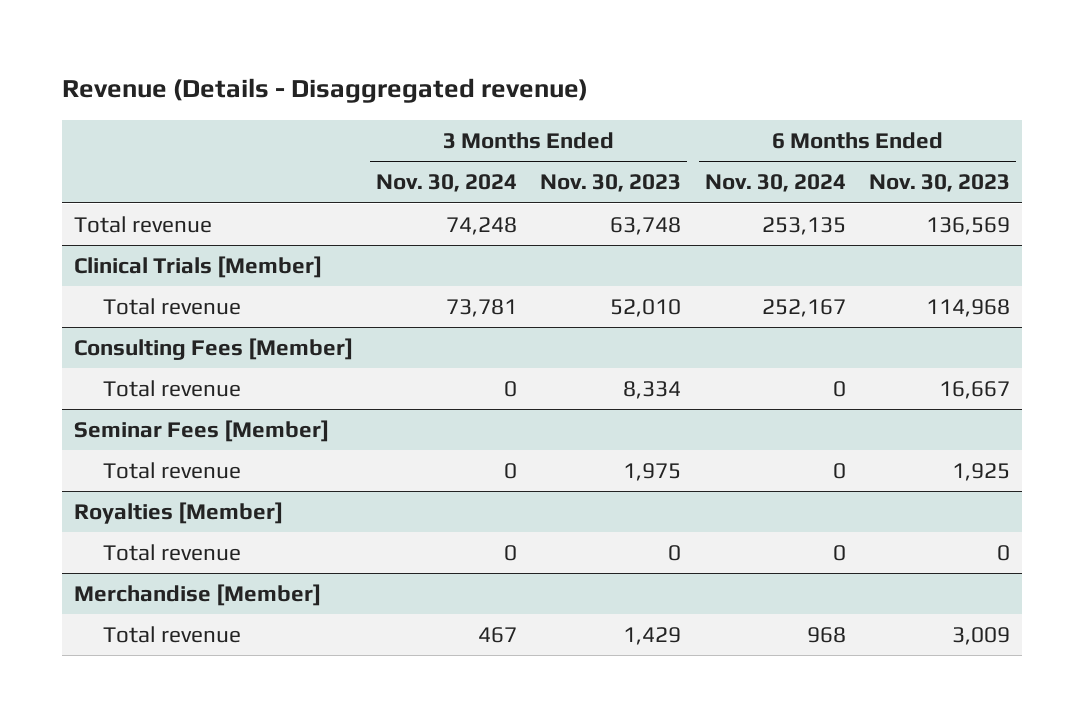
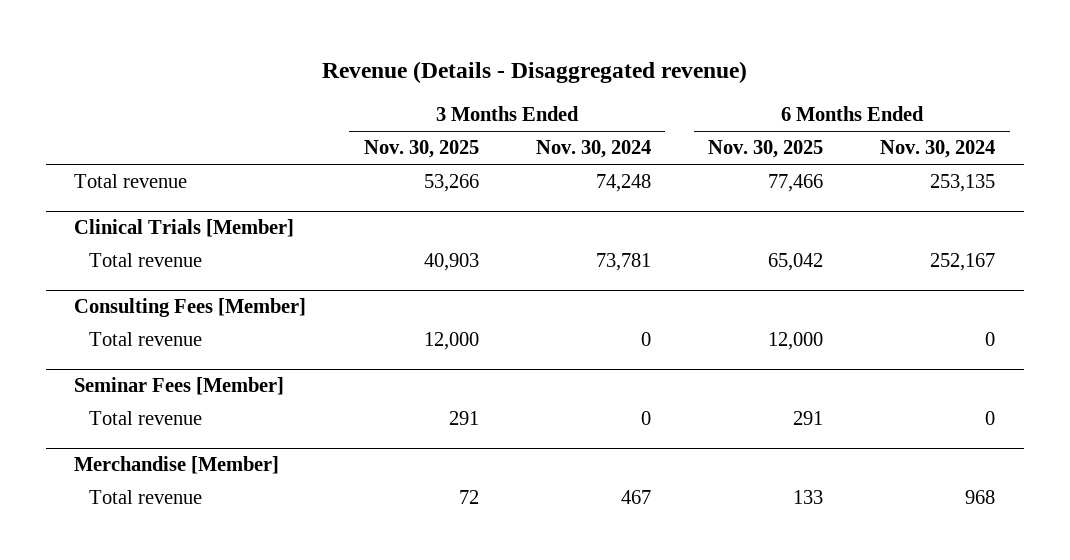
[540,174,682,193] Nov. 30, 2023 -> none
[869,174,1011,193] Nov. 30, 2023 -> none
none -> [363,140,479,159] Nov. 30, 2025
none -> [708,140,824,159] Nov. 30, 2025
[73,502,283,525] Royalties [Member] -> none
[102,544,241,562] Total revenue -> none

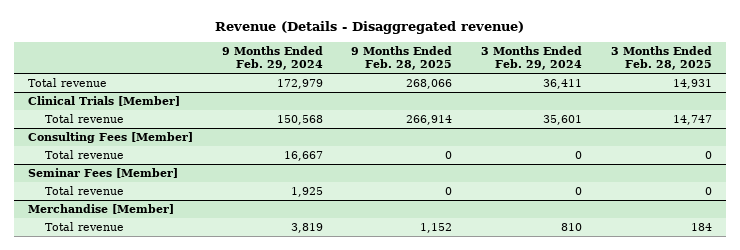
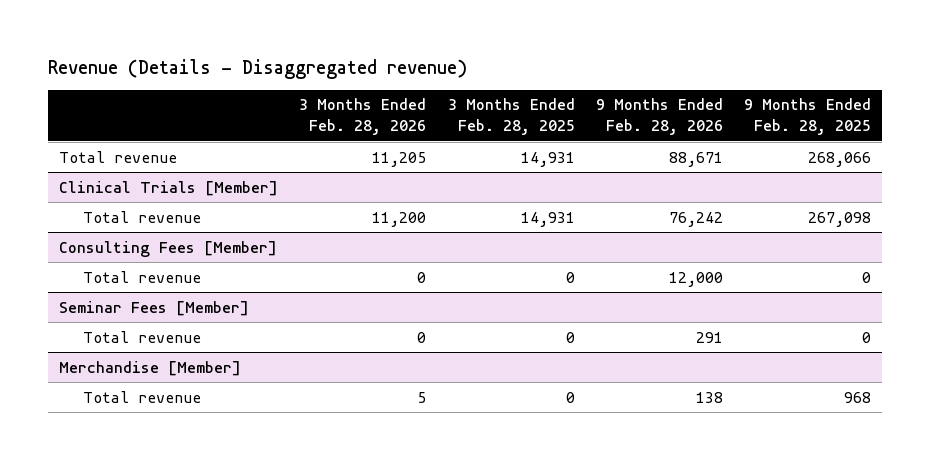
[221,45,323,71] 9 Months Ended Feb. 29, 2024 -> none
[481,45,583,71] 3 Months Ended Feb. 29, 2024 -> none
none -> [299,98,427,136] 3 Months Ended Feb. 28, 2026
none -> [595,98,723,136] 9 Months Ended Feb. 28, 2026
[406,114,453,125] 266,914 -> [808,211,872,227] 267,098
[672,114,712,125] 14,747 -> [520,211,575,227] 14,931
[420,222,453,233] 1,152 -> [844,391,872,403] 968
[690,222,712,231] 184 -> [565,391,575,403] 0

